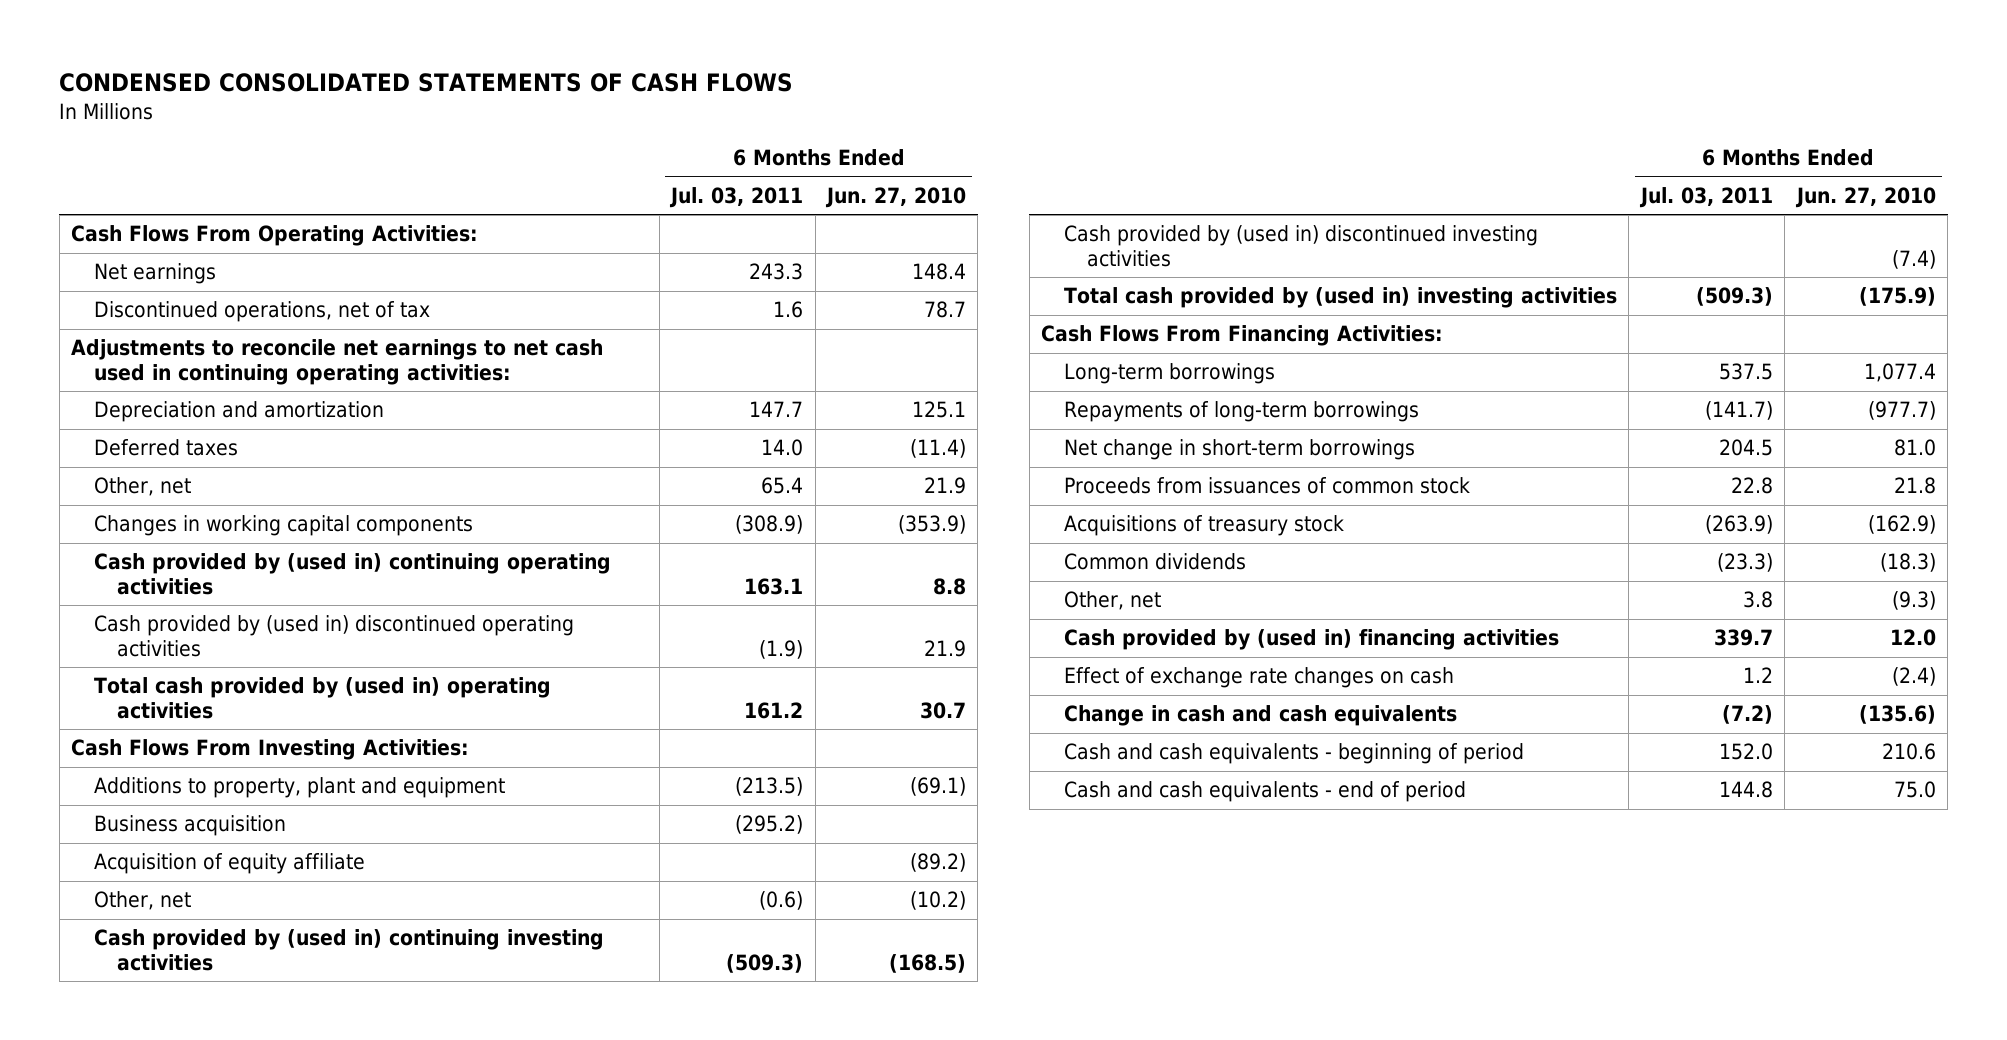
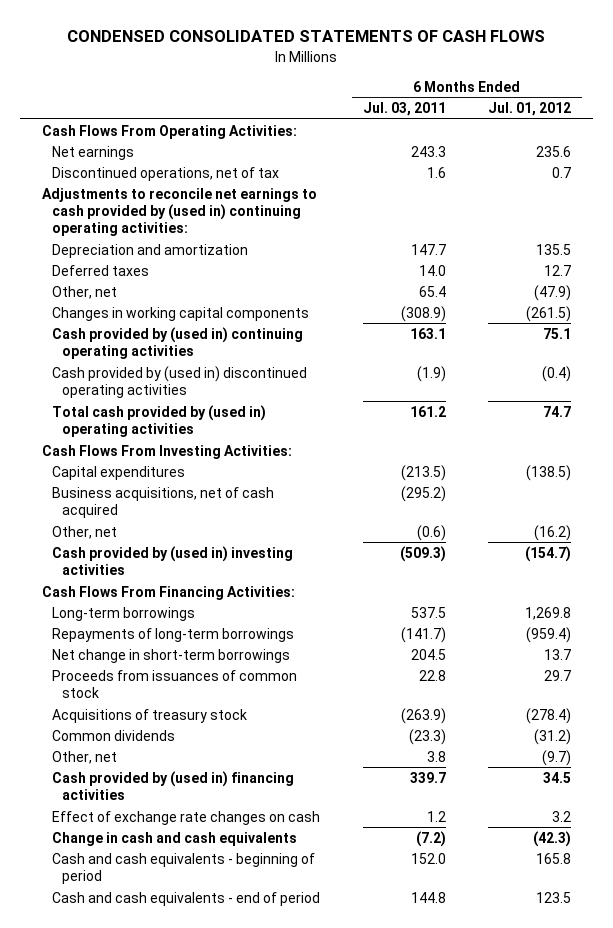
[825,186,967,208] Jun. 27, 2010 -> none
none -> [488,102,572,117] Jul. 01, 2012
[71,339,604,385] Adjustments to reconcile net earnings to net cash used in continuing operating activities: -> [41,187,317,237] Adjustments to reconcile net earnings to cash provided by (used in) continuing operating activities:
[94,853,366,875] Acquisition of equity affiliate -> none
[94,777,506,799] Additions to property, plant and equipment -> [51,465,185,480] Capital expenditures
[94,815,287,837] Business acquisition -> [51,486,274,518] Business acquisitions, net of cash acquired
[94,929,605,971] Cash provided by (used in) continuing investing activities -> none
[1064,225,1539,267] Cash provided by (used in) discontinued investing activities -> none
[1064,287,1618,309] Total cash provided by (used in) investing activities -> [51,545,293,575] Cash provided by (used in) investing activities

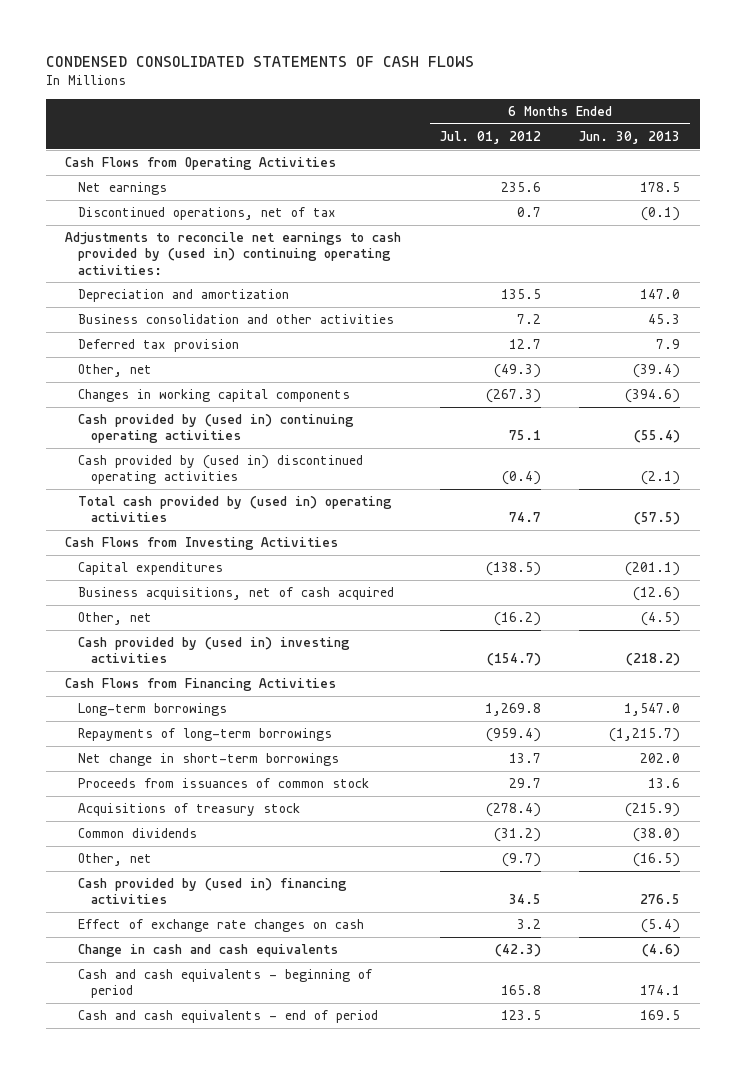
[362,102,446,117] Jul. 03, 2011 -> none
none -> [579,130,681,144] Jun. 30, 2013
[41,124,297,139] Cash Flows From Operating Activities: -> [65,157,337,171] Cash Flows from Operating Activities
none -> [78,314,395,325] Business consolidation and other activities
[51,264,149,276] Deferred taxes -> [78,339,240,353] Deferred tax provision
[534,284,572,301] (47.9) -> [493,364,541,379] (49.3)
[526,305,572,322] (261.5) -> [485,389,541,404] (267.3)
[41,444,292,459] Cash Flows From Investing Activities: -> [65,537,339,551] Cash Flows from Investing Activities
[41,585,295,600] Cash Flows From Financing Activities: -> [65,678,337,692] Cash Flows from Financing Activities

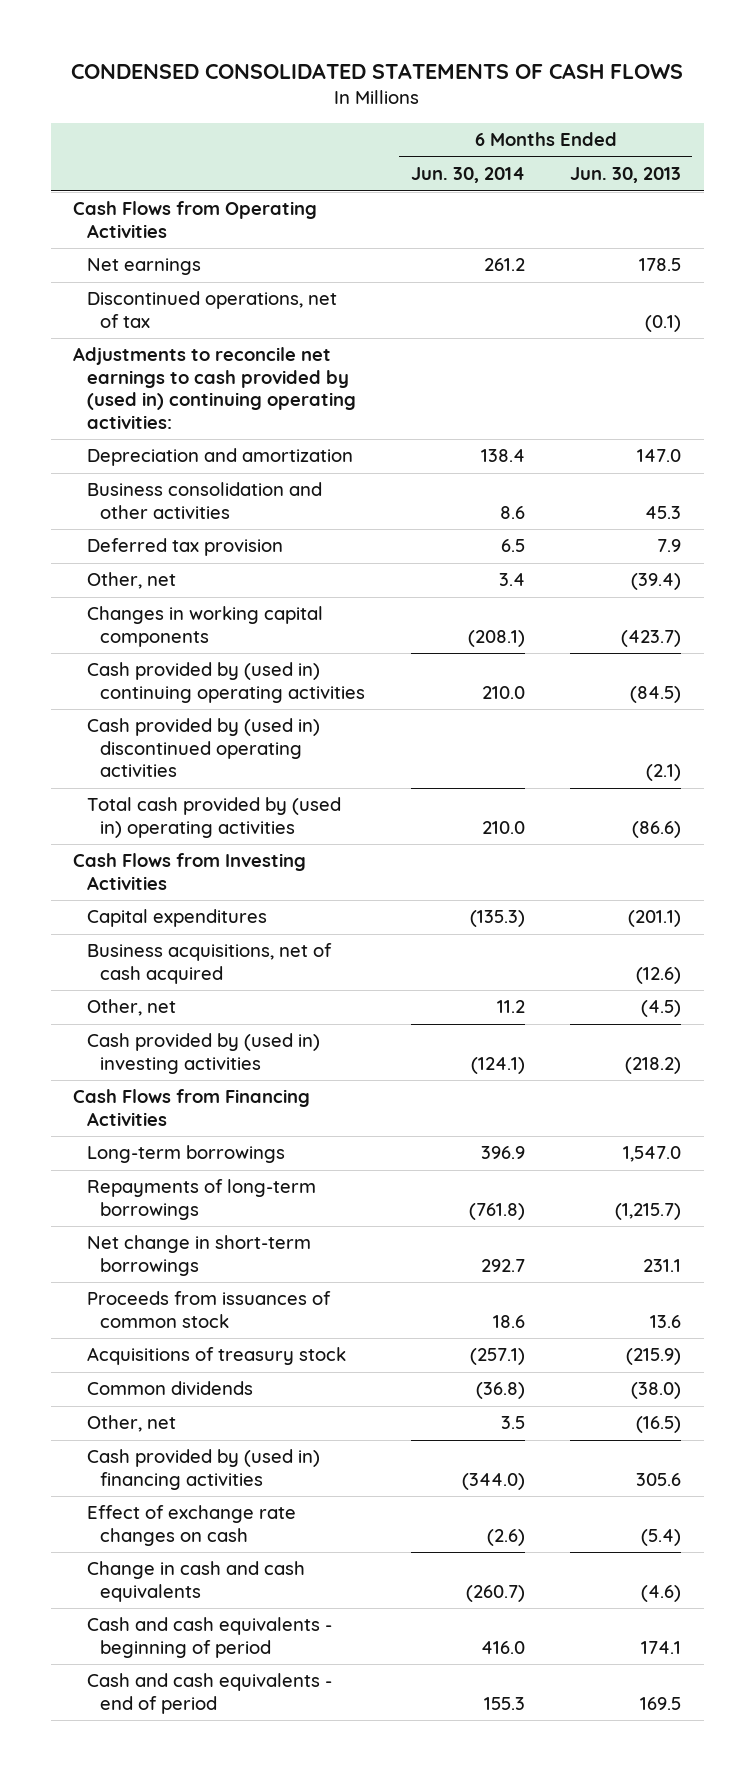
[439,130,541,144] Jul. 01, 2012 -> none
none -> [410,167,525,184] Jun. 30, 2014
[625,389,681,404] (394.6) -> [621,629,682,647] (423.7)
[634,430,681,444] (55.4) -> [630,685,682,703] (84.5)
[634,512,681,526] (57.5) -> [632,820,682,838] (86.6)
[640,753,681,764] 202.0 -> [643,1258,682,1272] 231.1
[640,894,681,905] 276.5 -> [636,1472,682,1486] 305.6

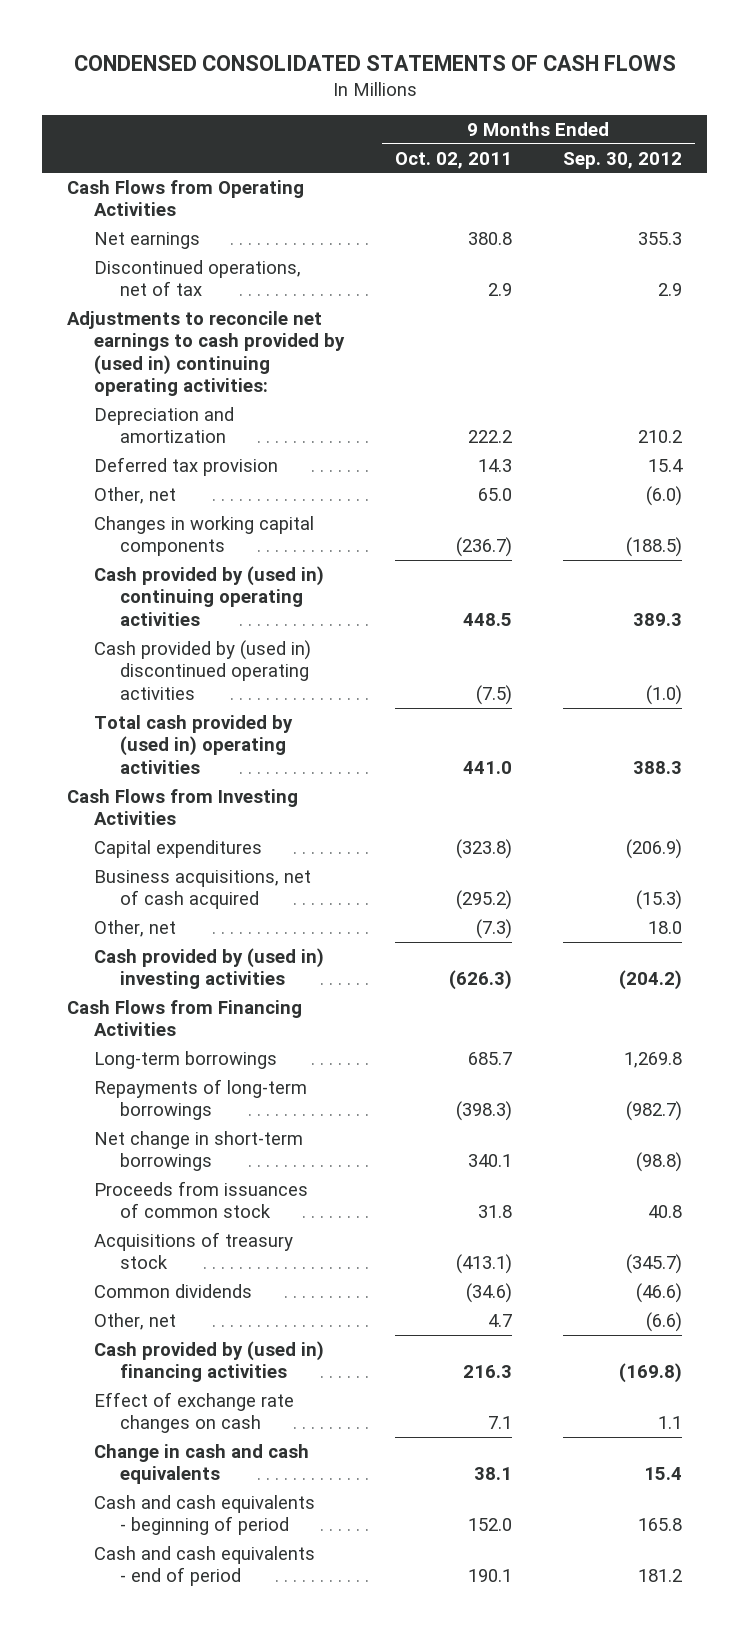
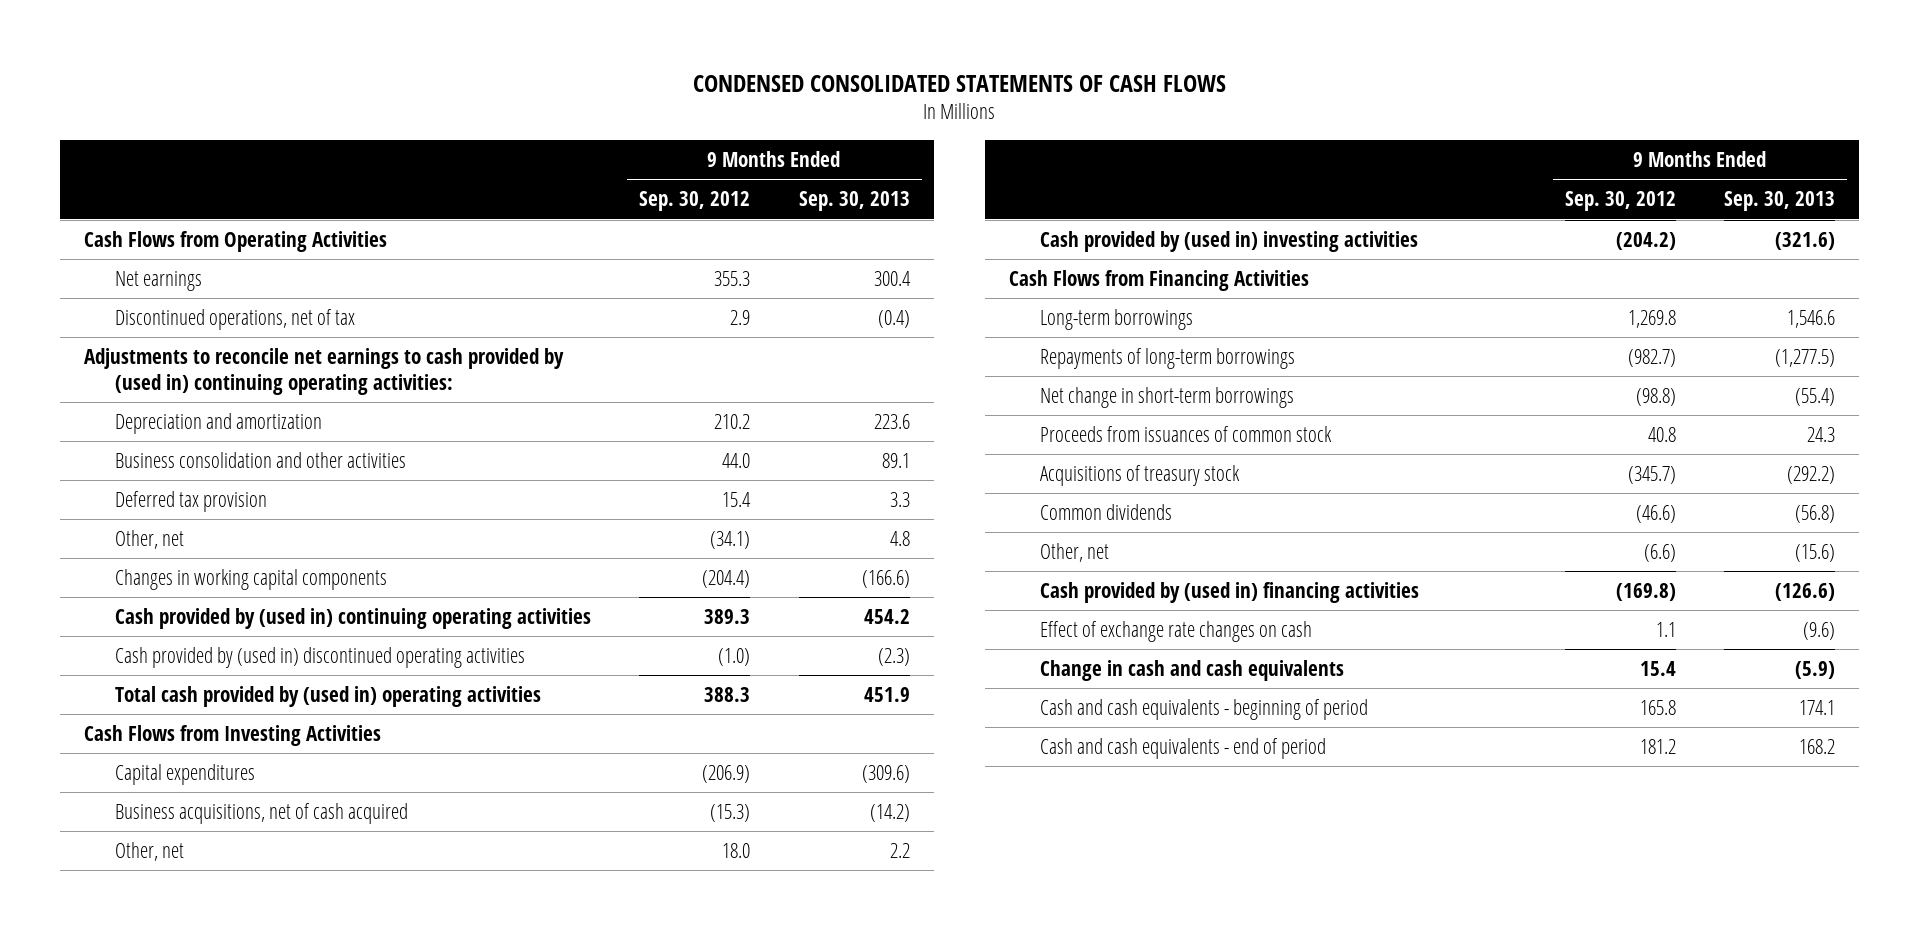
[394,151,512,169] Oct. 02, 2011 -> none
none -> [798,191,910,212] Sep. 30, 2013
none -> [115,451,407,468] Business consolidation and other activities
[645,486,682,507] (6.0) -> [710,530,751,549] (34.1)
[625,537,682,558] (188.5) -> [702,569,751,588] (204.4)

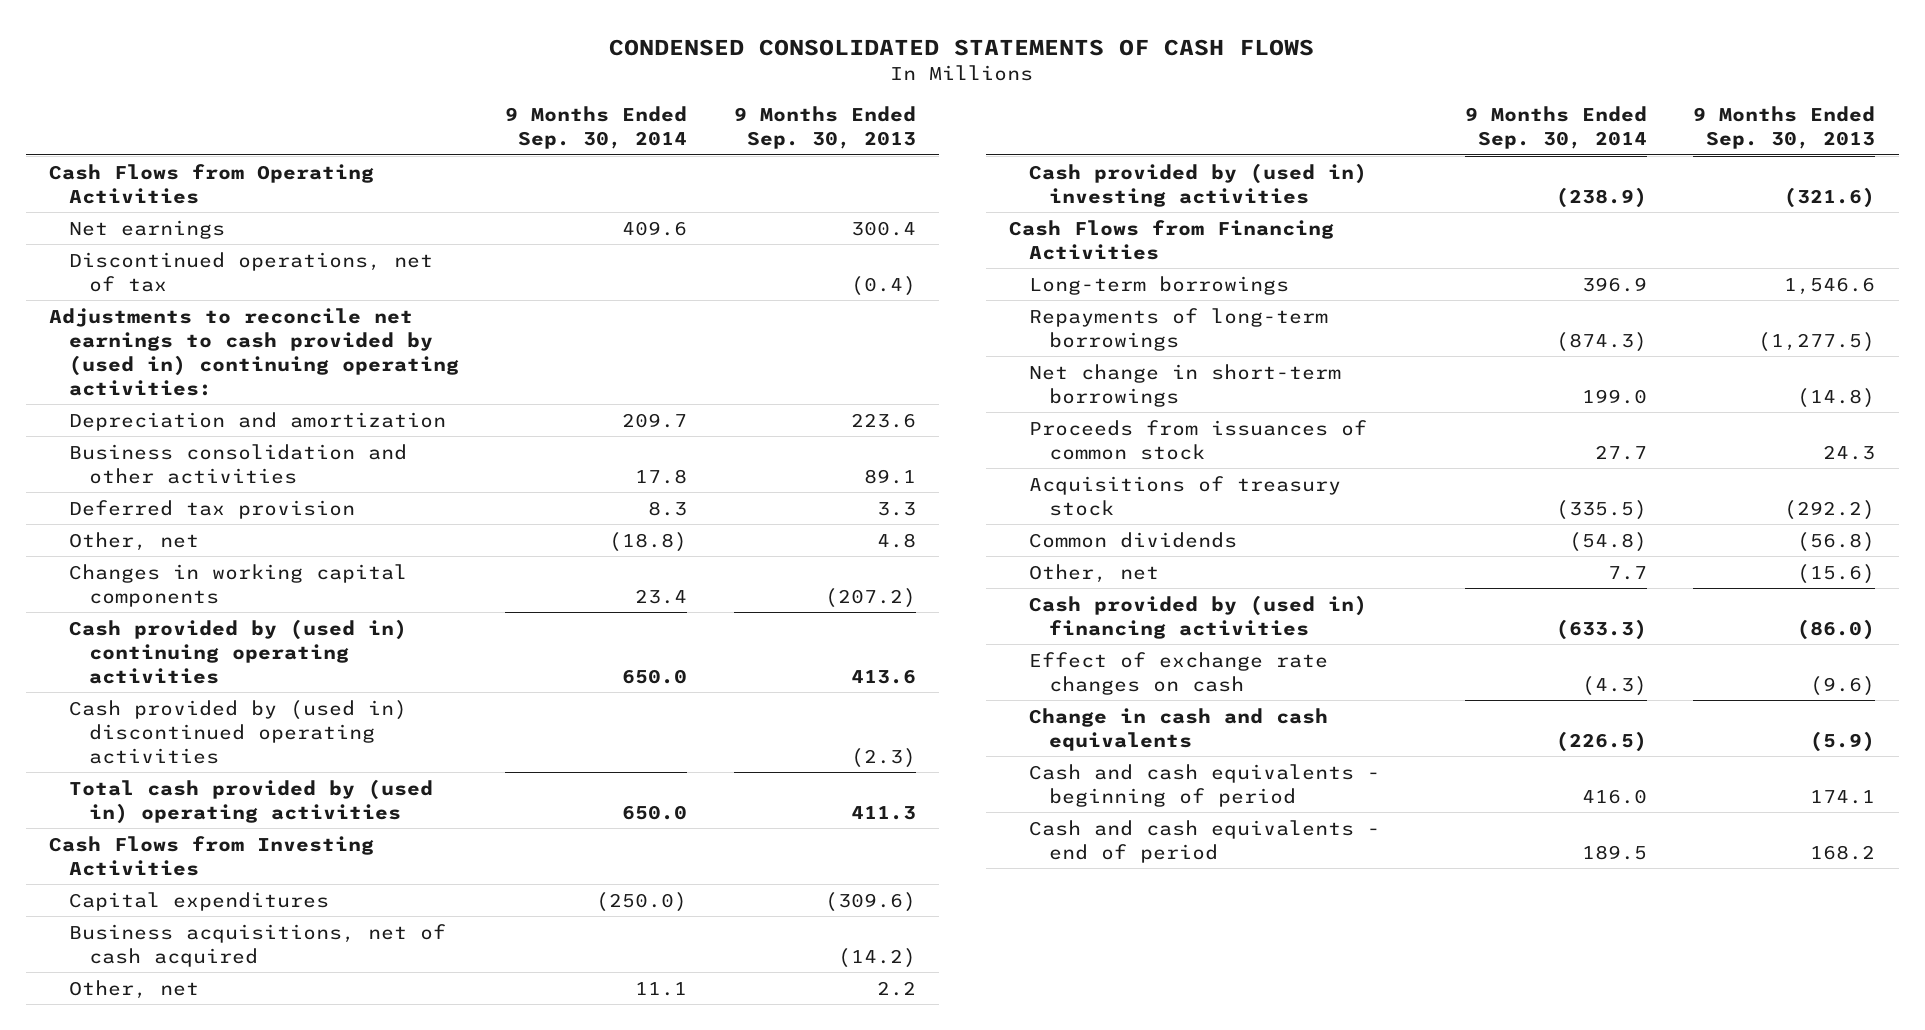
[639,191,751,212] Sep. 30, 2012 -> none
none -> [505,106,688,150] 9 Months Ended Sep. 30, 2014
[861,569,910,588] (166.6) -> [824,587,916,608] (207.2)
[863,608,910,624] 454.2 -> [850,668,916,684] 413.6
[863,686,910,702] 451.9 -> [850,805,916,820] 411.3
[1794,387,1835,406] (55.4) -> [1797,387,1876,408] (14.8)
[1774,582,1835,601] (126.6) -> [1797,618,1876,640] (86.0)

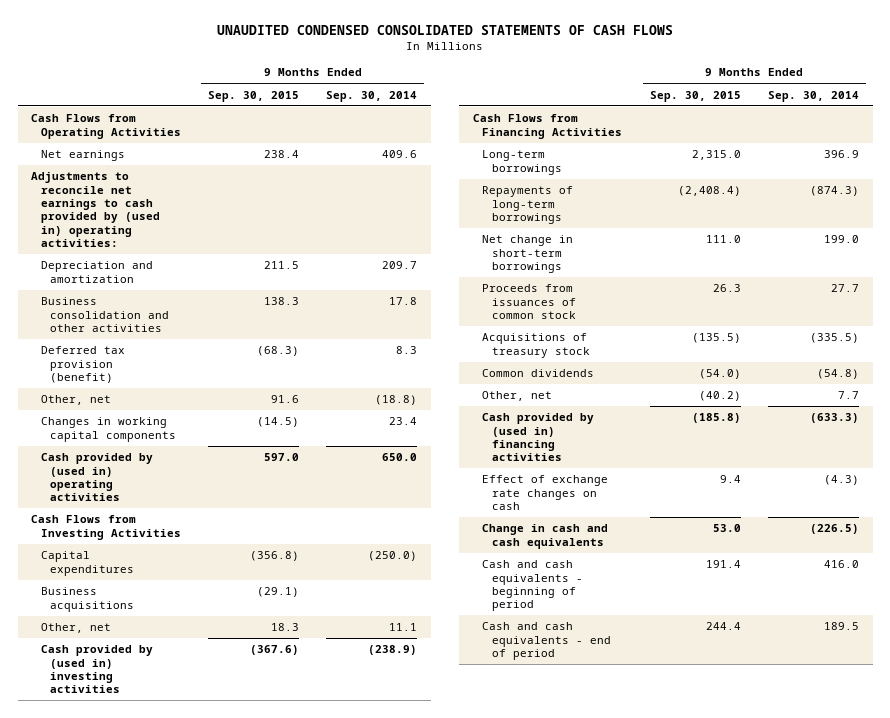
[609,38,1315,56] CONDENSED CONSOLIDATED STATEMENTS OF CASH FLOWS -> [217,24,674,35] UNAUDITED CONDENSED CONSOLIDATED STATEMENTS OF CASH FLOWS
[733,106,916,150] 9 Months Ended Sep. 30, 2013 -> none
none -> [208,90,300,102] Sep. 30, 2015
[69,251,434,292] Discontinued operations, net of tax -> none
[49,307,460,396] Adjustments to reconcile net earnings to cash provided by (used in) continuing operating activities: -> [31,172,160,248] Adjustments to reconcile net earnings to cash provided by (used in) operating activities:
[69,499,356,519] Deferred tax provision -> [40,346,125,383] Deferred tax provision (benefit)
[69,618,408,684] Cash provided by (used in) continuing operating activities -> none
[69,699,408,764] Cash provided by (used in) discontinued operating activities -> none
[69,778,434,824] Total cash provided by (used in) operating activities -> [40,453,153,502] Cash provided by (used in) operating activities
[69,923,447,967] Business acquisitions, net of cash acquired -> [40,587,135,612] Business acquisitions

